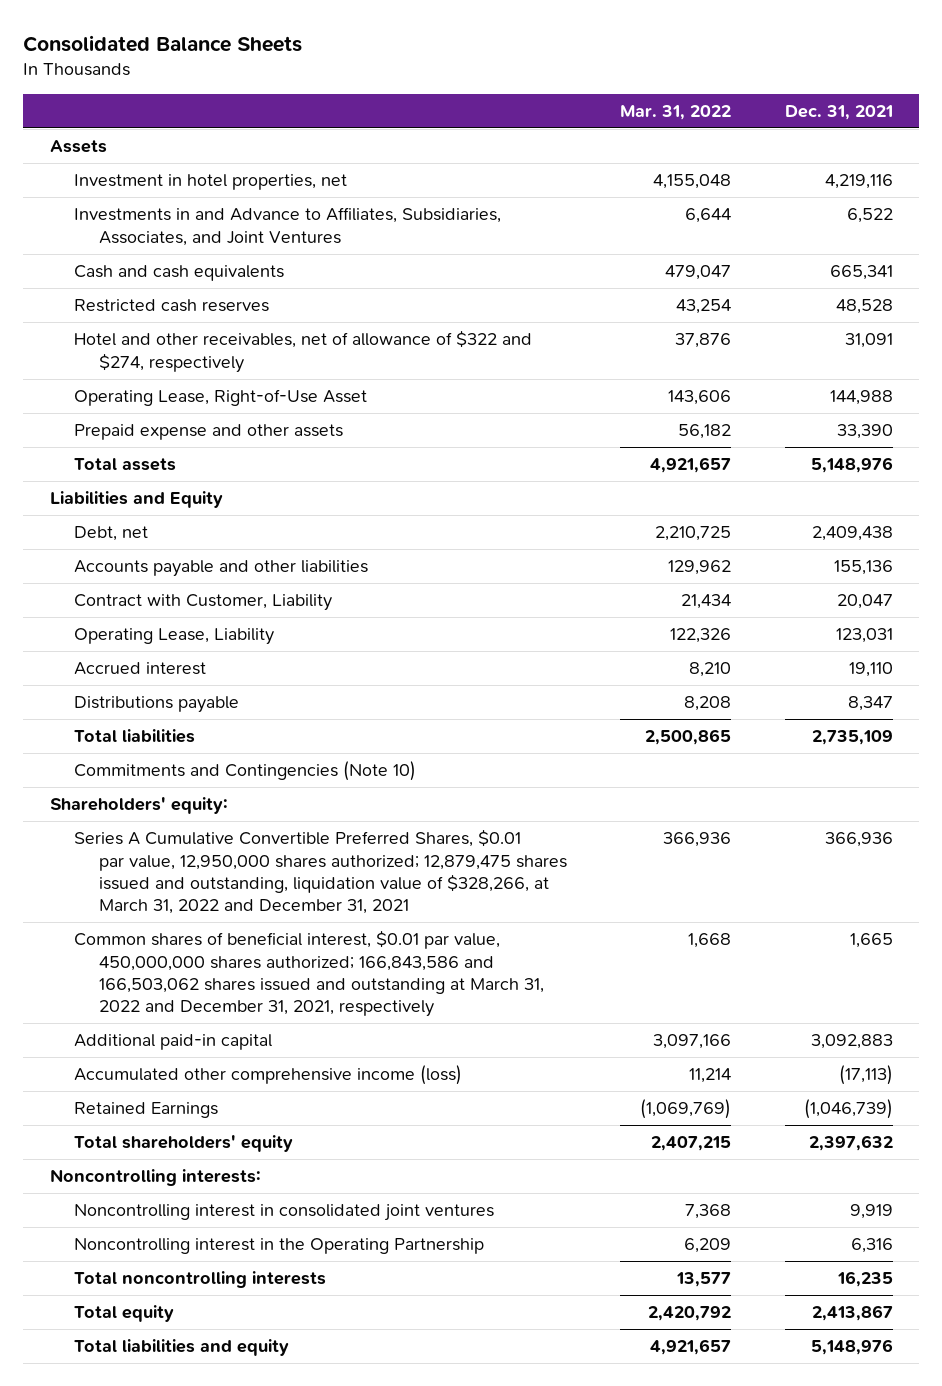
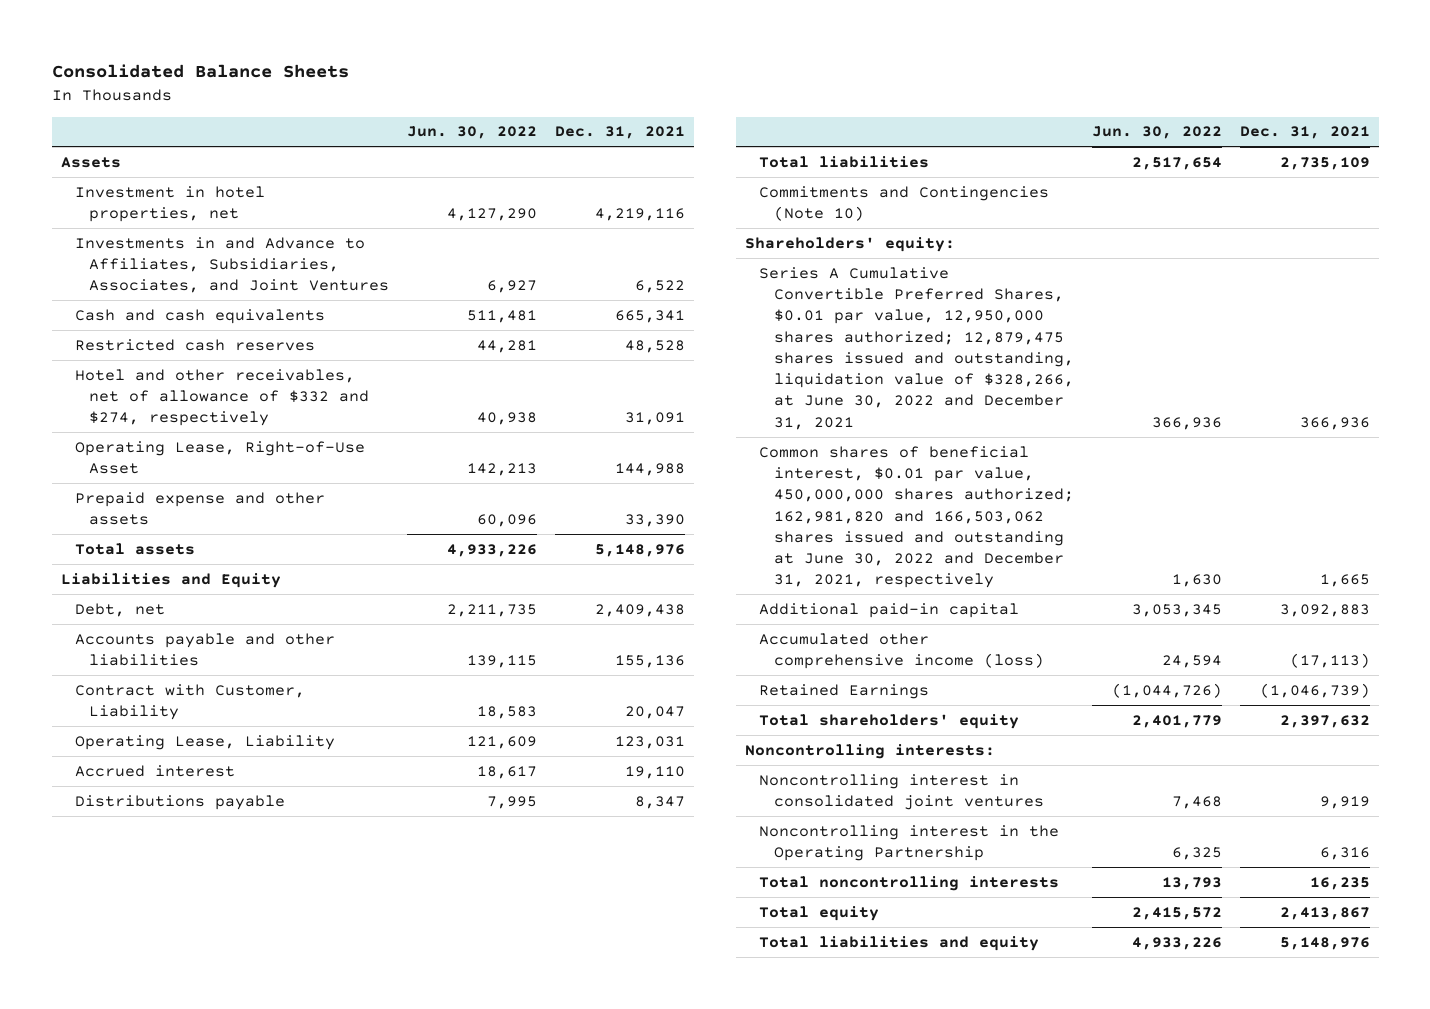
[620,104,732,120] Mar. 31, 2022 -> none
none -> [407,126,538,140] Jun. 30, 2022
[74,330,533,373] Hotel and other receivables, net of allowance of $322 and $274, respectively -> [74,368,370,427] Hotel and other receivables, net of allowance of $332 and $274, respectively
[74,829,568,915] Series A Cumulative Convertible Preferred Shares, $0.01 par value, 12,950,000 shares authorized; 12,879,475 shares issued and outstanding, liquidation value of $328,266, at March 31, 2022 and December 31, 2021 -> [759,266,1074,430] Series A Cumulative Convertible Preferred Shares, $0.01 par value, 12,950,000 shares authorized; 12,879,475 shares issued and outstanding, liquidation value of $328,266, at June 30, 2022 and December 31, 2021
[74,930,545,1018] Common shares of beneficial interest, $0.01 par value, 450,000,000 shares authorized; 166,843,586 and 166,503,062 shares issued and outstanding at March 31, 2022 and December 31, 2021, respectively -> [759,445,1074,589] Common shares of beneficial interest, $0.01 par value, 450,000,000 shares authorized; 162,981,820 and 166,503,062 shares issued and outstanding at June 30, 2022 and December 31, 2021, respectively

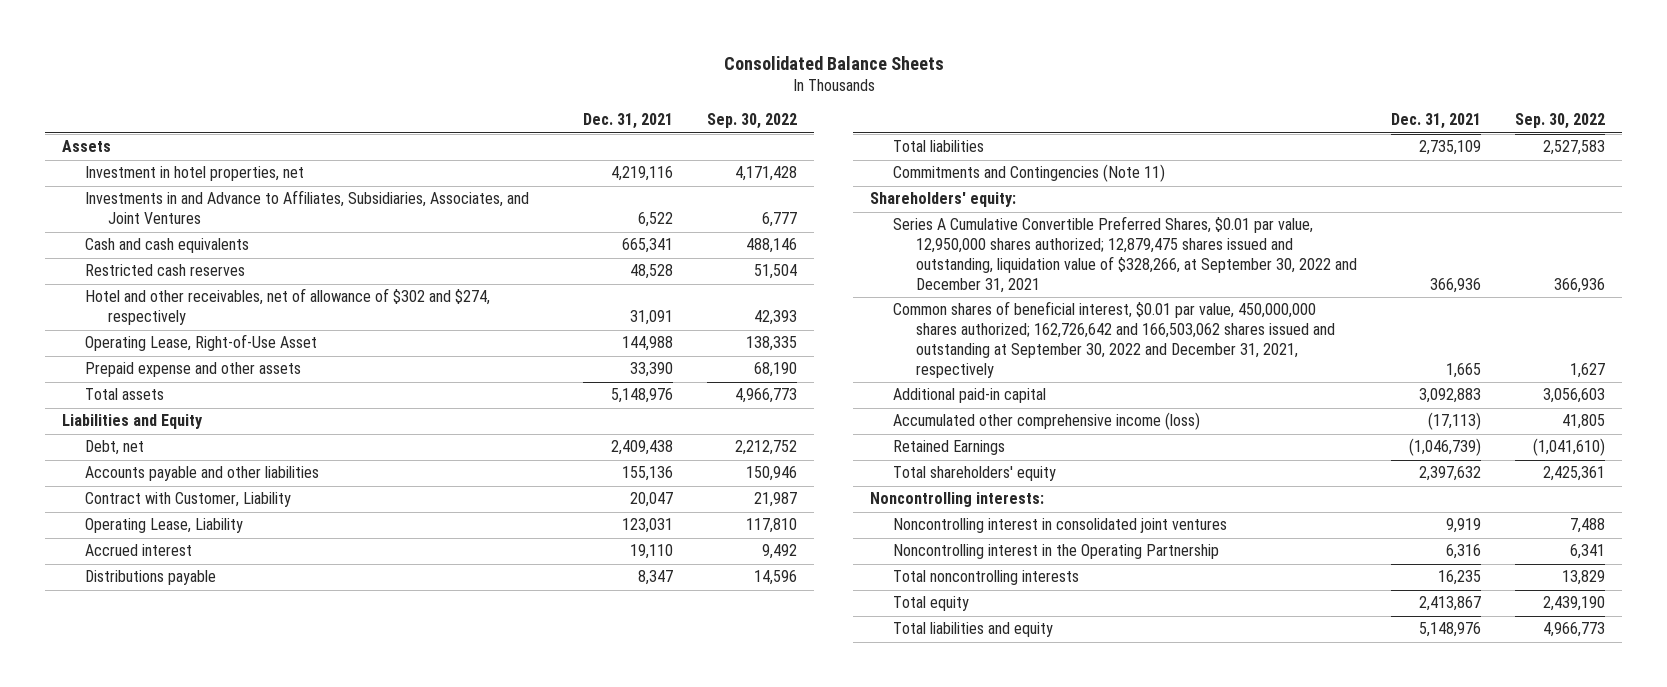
[407,126,538,140] Jun. 30, 2022 -> none
none -> [706,113,797,130] Sep. 30, 2022
[74,368,370,427] Hotel and other receivables, net of allowance of $332 and $274, respectively -> [85,288,491,326] Hotel and other receivables, net of allowance of $302 and $274, respectively
[759,185,1050,222] Commitments and Contingencies (Note 10) -> [893,164,1166,183] Commitments and Contingencies (Note 11)
[759,266,1074,430] Series A Cumulative Convertible Preferred Shares, $0.01 par value, 12,950,000 shares authorized; 12,879,475 shares issued and outstanding, liquidation value of $328,266, at June 30, 2022 and December 31, 2021 -> [893,216,1358,294] Series A Cumulative Convertible Preferred Shares, $0.01 par value, 12,950,000 shares authorized; 12,879,475 shares issued and outstanding, liquidation value of $328,266, at September 30, 2022 and December 31, 2021
[759,445,1074,589] Common shares of beneficial interest, $0.01 par value, 450,000,000 shares authorized; 162,981,820 and 166,503,062 shares issued and outstanding at June 30, 2022 and December 31, 2021, respectively -> [893,301,1336,379] Common shares of beneficial interest, $0.01 par value, 450,000,000 shares authorized; 162,726,642 and 166,503,062 shares issued and outstanding at September 30, 2022 and December 31, 2021, respectively

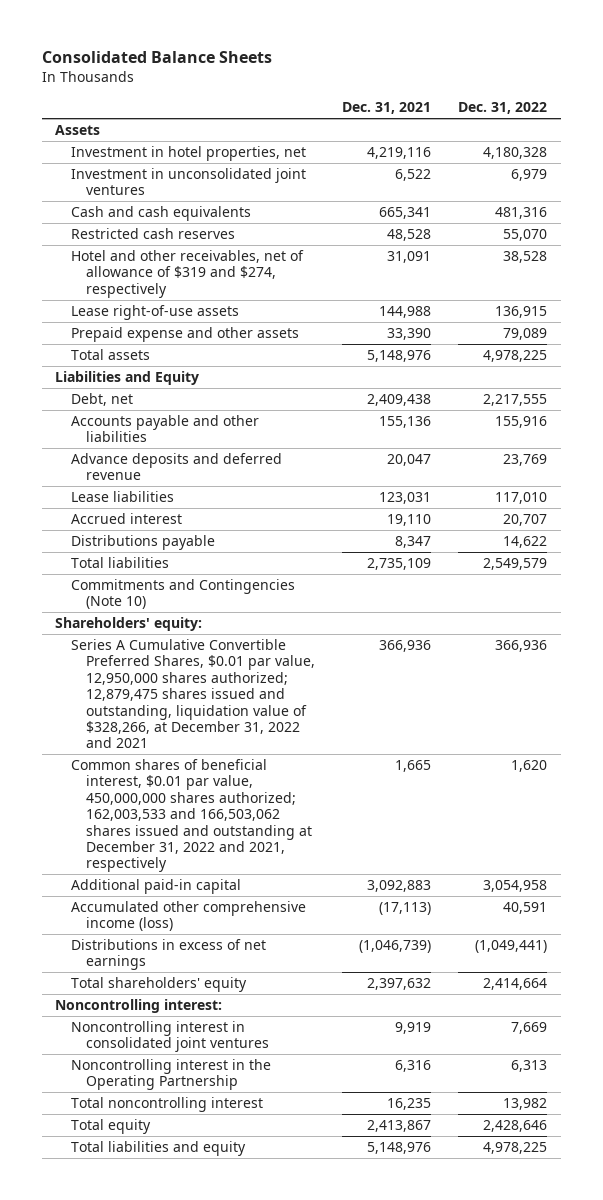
[706,113,797,130] Sep. 30, 2022 -> none
none -> [458,102,548,115] Dec. 31, 2022
[85,190,530,225] Investments in and Advance to Affiliates, Subsidiaries, Associates, and Joint Ventures -> [70,167,306,196] Investment in unconsolidated joint ventures
[85,288,491,326] Hotel and other receivables, net of allowance of $302 and $274, respectively -> [70,249,304,298] Hotel and other receivables, net of allowance of $319 and $274, respectively
[85,334,318,352] Operating Lease, Right-of-Use Asset -> [70,304,239,320] Lease right-of-use assets
[85,492,292,508] Contract with Customer, Liability -> [70,452,282,481] Advance deposits and deferred revenue
[85,518,244,534] Operating Lease, Liability -> [70,490,174,502] Lease liabilities
[893,164,1166,183] Commitments and Contingencies (Note 11) -> [70,578,295,610] Commitments and Contingencies (Note 10)
[893,216,1358,294] Series A Cumulative Convertible Preferred Shares, $0.01 par value, 12,950,000 shares authorized; 12,879,475 shares issued and outstanding, liquidation value of $328,266, at September 30, 2022 and December 31, 2021 -> [70,638,316,749] Series A Cumulative Convertible Preferred Shares, $0.01 par value, 12,950,000 shares authorized; 12,879,475 shares issued and outstanding, liquidation value of $328,266, at December 31, 2022 and 2021
[893,301,1336,379] Common shares of beneficial interest, $0.01 par value, 450,000,000 shares authorized; 162,726,642 and 166,503,062 shares issued and outstanding at September 30, 2022 and December 31, 2021, respectively -> [70,758,313,873] Common shares of beneficial interest, $0.01 par value, 450,000,000 shares authorized; 162,003,533 and 166,503,062 shares issued and outstanding at December 31, 2022 and 2021, respectively
[893,440,1006,456] Retained Earnings -> [70,938,266,971] Distributions in excess of net earnings
[870,492,1045,508] Noncontrolling interests: -> [55,998,223,1013] Noncontrolling interest:
[893,570,1080,586] Total noncontrolling interests -> [70,1096,263,1112] Total noncontrolling interest

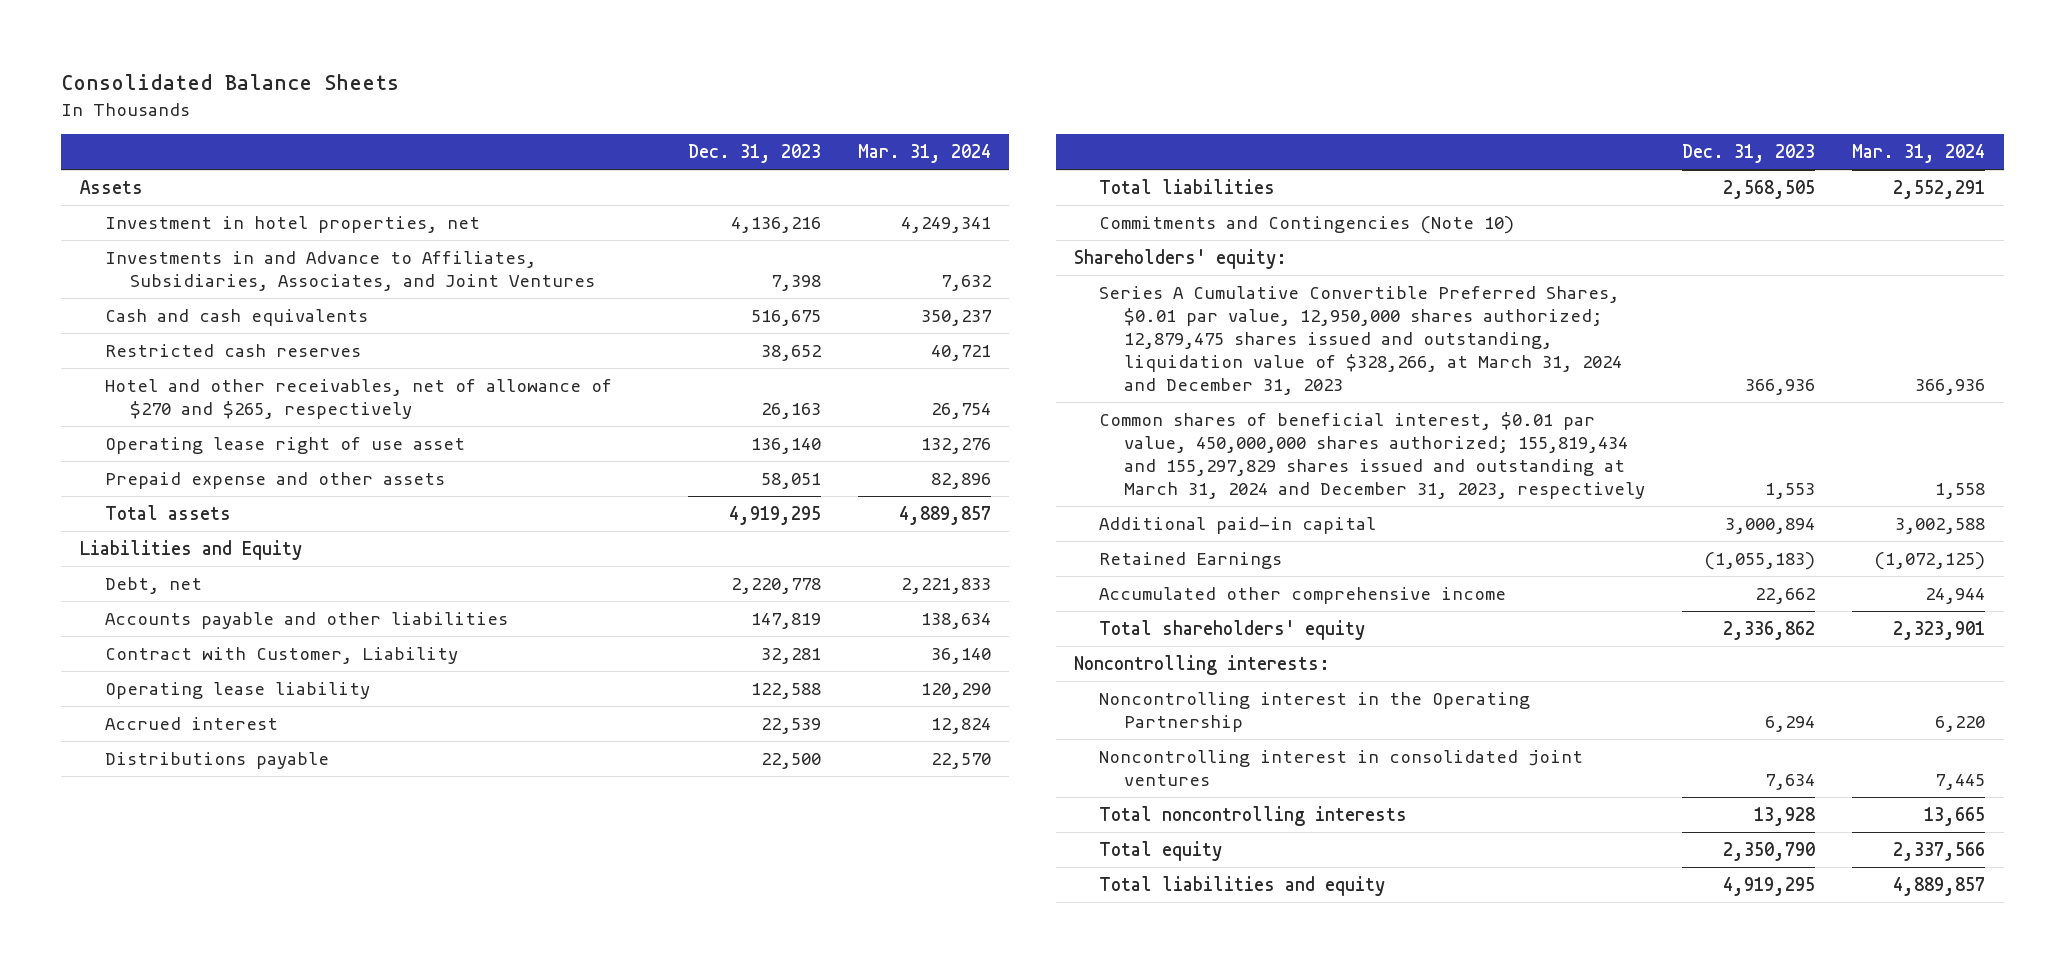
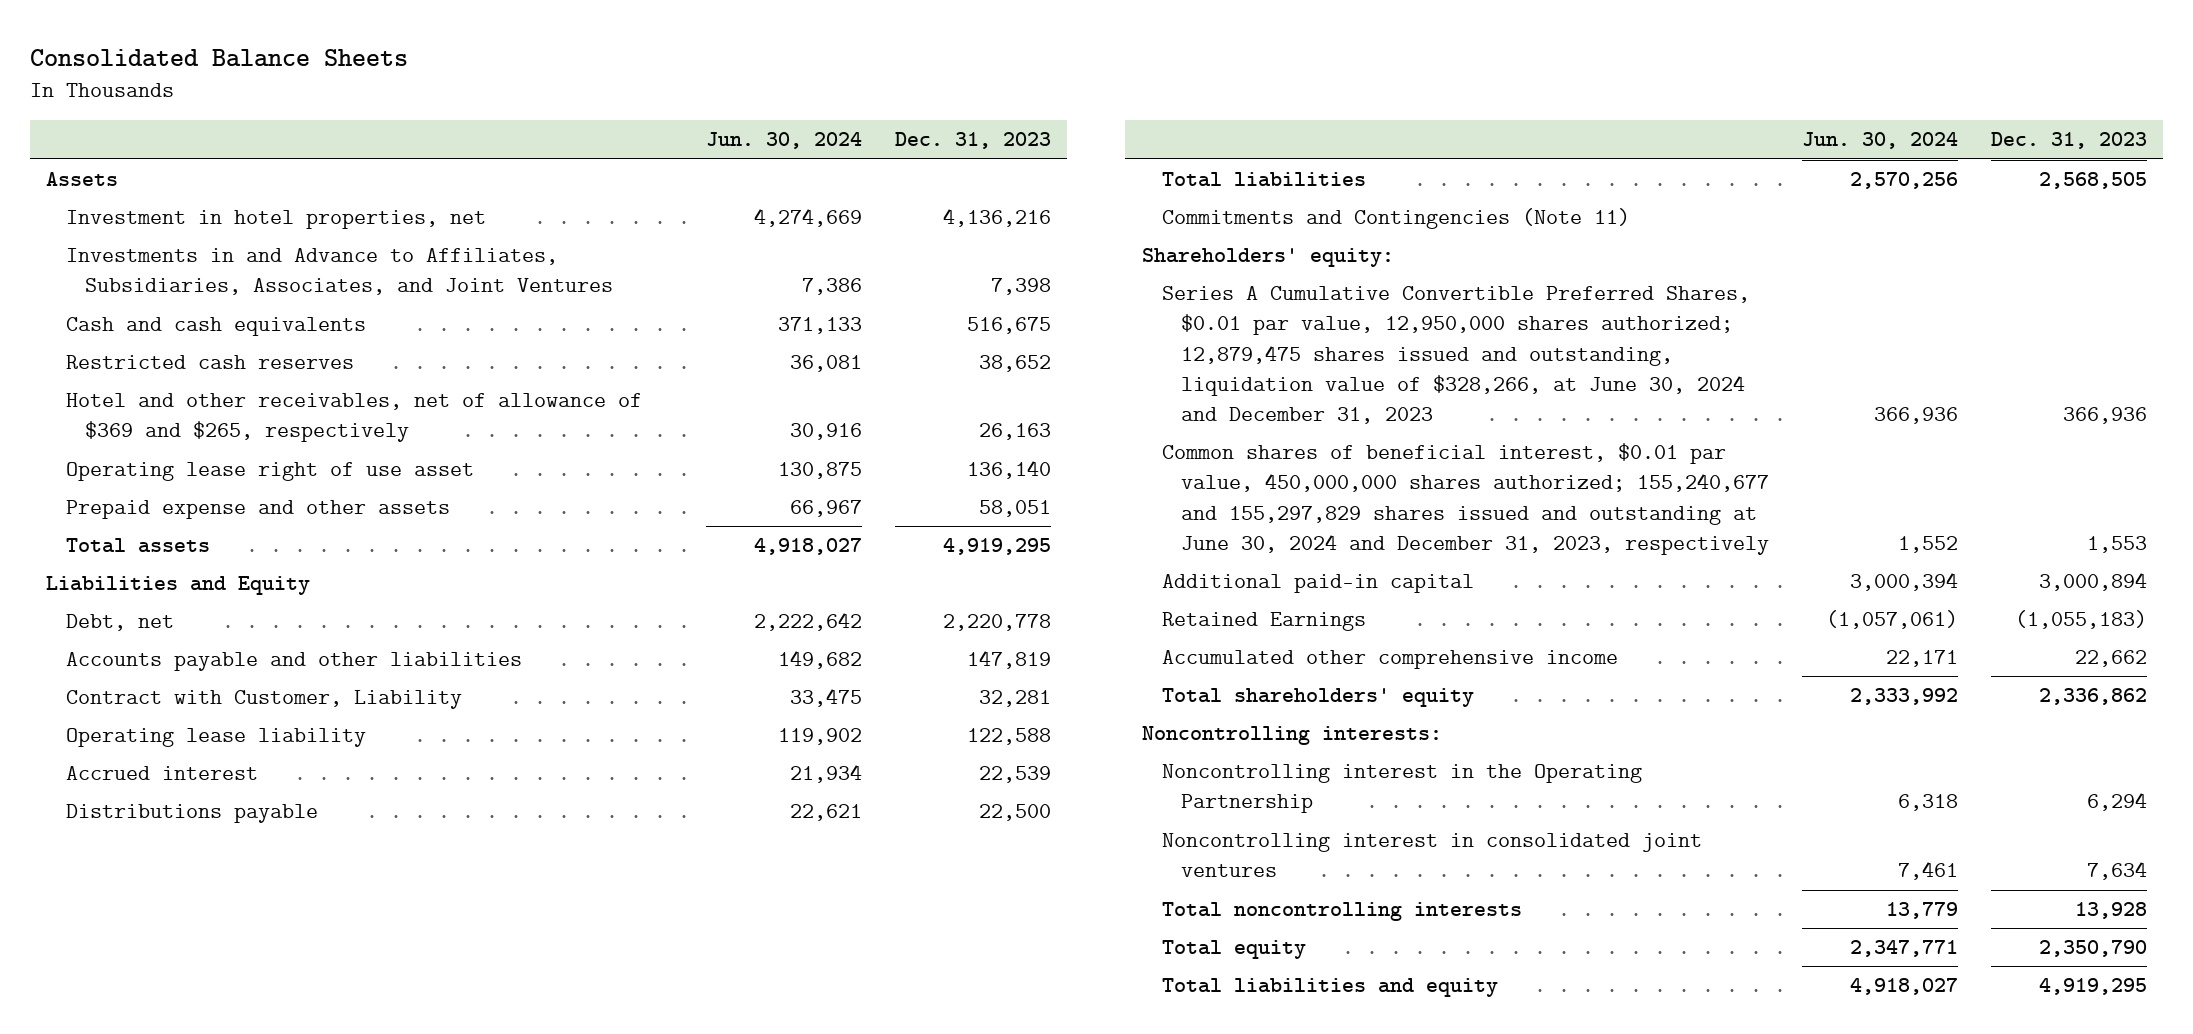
[857,144,991,164] Mar. 31, 2024 -> none
none -> [706,132,863,150] Jun. 30, 2024
[104,378,612,419] Hotel and other receivables, net of allowance of $270 and $265, respectively -> [65,393,642,443] Hotel and other receivables, net of allowance of $369 and $265, respectively
[1099,215,1515,234] Commitments and Contingencies (Note 10) -> [1161,208,1630,230] Commitments and Contingencies (Note 11)
[1099,285,1623,395] Series A Cumulative Convertible Preferred Shares, $0.01 par value, 12,950,000 shares authorized; 12,879,475 shares issued and outstanding, liquidation value of $328,266, at March 31, 2024 and December 31, 2023 -> [1161,286,1750,425] Series A Cumulative Convertible Preferred Shares, $0.01 par value, 12,950,000 shares authorized; 12,879,475 shares issued and outstanding, liquidation value of $328,266, at June 30, 2024 and December 31, 2023
[1099,411,1646,499] Common shares of beneficial interest, $0.01 par value, 450,000,000 shares authorized; 155,819,434 and 155,297,829 shares issued and outstanding at March 31, 2024 and December 31, 2023, respectively -> [1161,443,1770,555] Common shares of beneficial interest, $0.01 par value, 450,000,000 shares authorized; 155,240,677 and 155,297,829 shares issued and outstanding at June 30, 2024 and December 31, 2023, respectively

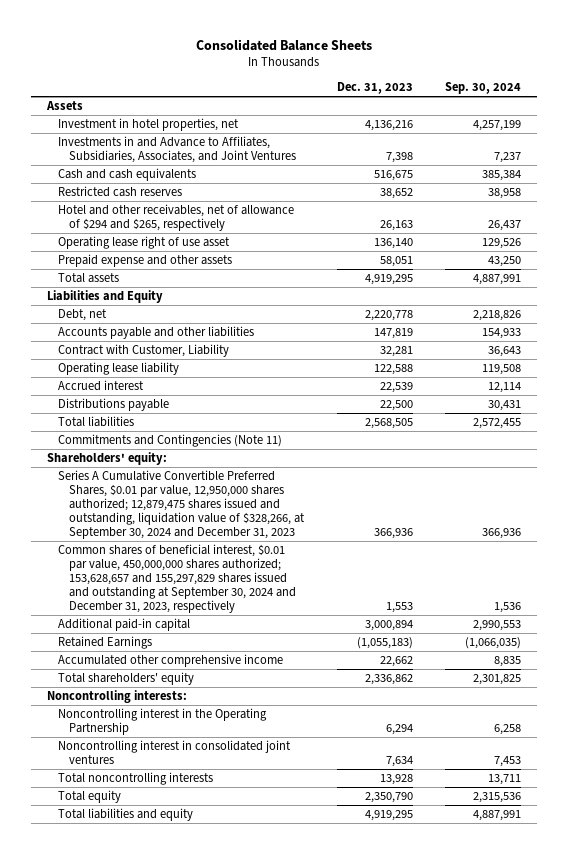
[706,132,863,150] Jun. 30, 2024 -> none
none -> [445,82,522,95] Sep. 30, 2024
[65,393,642,443] Hotel and other receivables, net of allowance of $369 and $265, respectively -> [58,203,295,231] Hotel and other receivables, net of allowance of $294 and $265, respectively
[1161,286,1750,425] Series A Cumulative Convertible Preferred Shares, $0.01 par value, 12,950,000 shares authorized; 12,879,475 shares issued and outstanding, liquidation value of $328,266, at June 30, 2024 and December 31, 2023 -> [58,469,306,540] Series A Cumulative Convertible Preferred Shares, $0.01 par value, 12,950,000 shares authorized; 12,879,475 shares issued and outstanding, liquidation value of $328,266, at September 30, 2024 and December 31, 2023
[1161,443,1770,555] Common shares of beneficial interest, $0.01 par value, 450,000,000 shares authorized; 155,240,677 and 155,297,829 shares issued and outstanding at June 30, 2024 and December 31, 2023, respectively -> [58,543,297,614] Common shares of beneficial interest, $0.01 par value, 450,000,000 shares authorized; 153,628,657 and 155,297,829 shares issued and outstanding at September 30, 2024 and December 31, 2023, respectively

